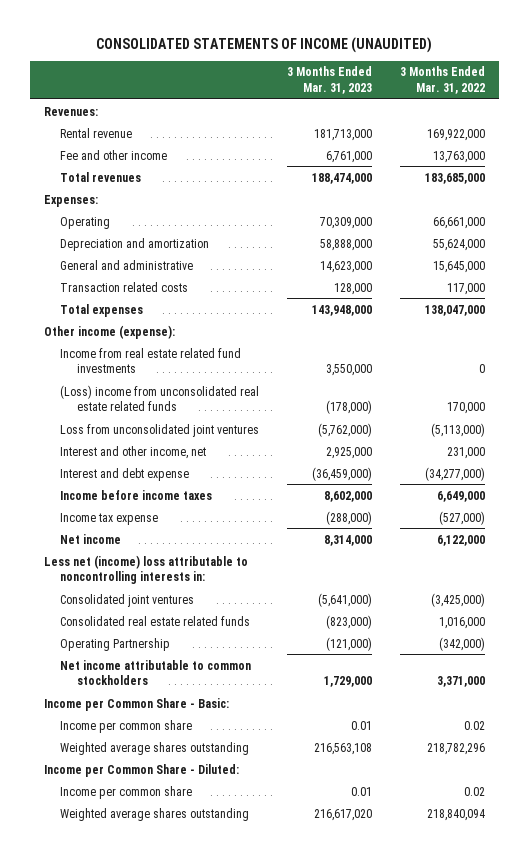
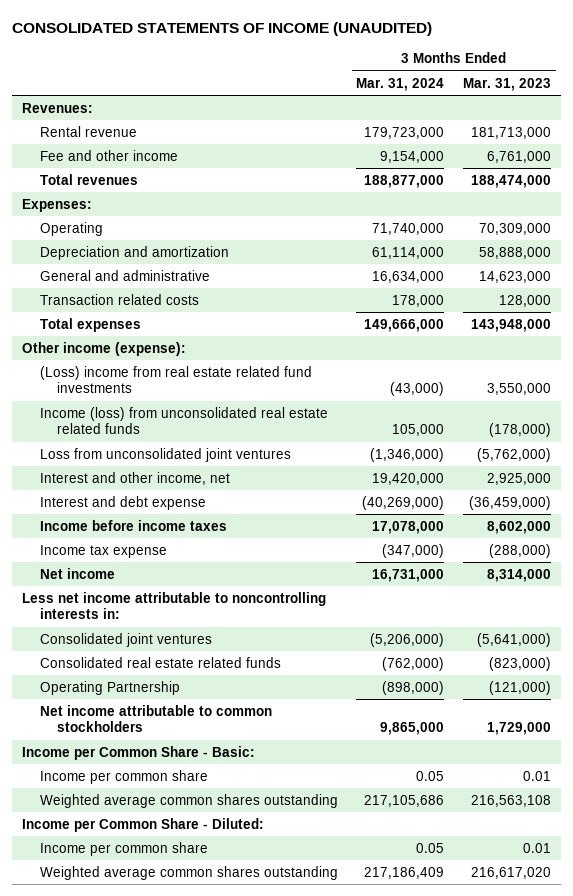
[400,66,486,94] 3 Months Ended Mar. 31, 2022 -> none
none -> [356,77,445,91] Mar. 31, 2024
[60,347,242,373] Income from real estate related fund investments -> [39,365,312,394] (Loss) income from real estate related fund investments
[60,384,260,411] (Loss) income from unconsolidated real estate related funds -> [39,406,328,435] Income (loss) from unconsolidated real estate related funds
[43,554,248,584] Less net (income) loss attributable to noncontrolling interests in: -> [21,591,326,620] Less net income attributable to noncontrolling interests in:
[60,741,250,755] Weighted average shares outstanding -> [39,793,338,808] Weighted average common shares outstanding
[60,807,250,821] Weighted average shares outstanding -> [39,865,338,880] Weighted average common shares outstanding

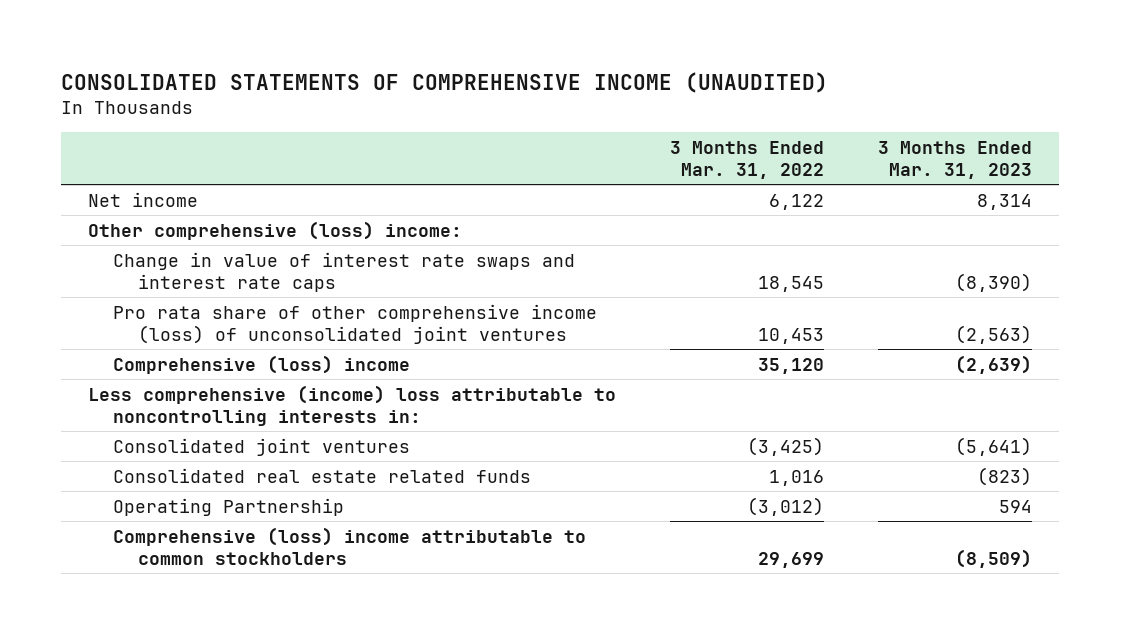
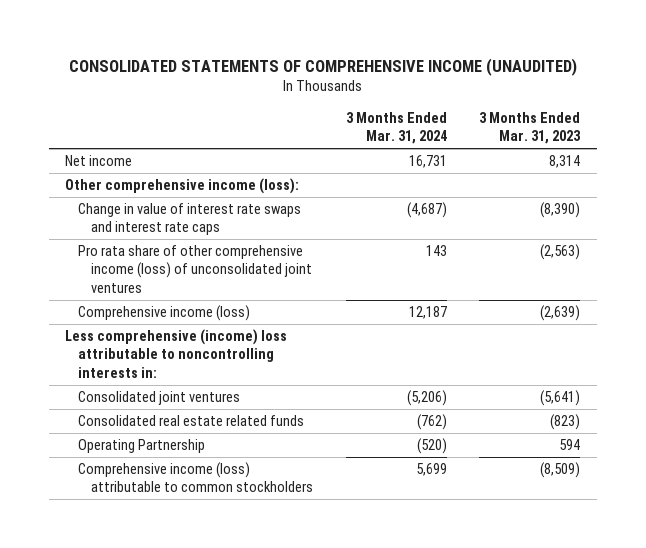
[670,140,825,179] 3 Months Ended Mar. 31, 2022 -> none
none -> [345,111,447,145] 3 Months Ended Mar. 31, 2024
[88,220,463,240] Other comprehensive (loss) income: -> [65,178,300,195] Other comprehensive income (loss):
[113,354,411,374] Comprehensive (loss) income -> [78,305,251,322] Comprehensive income (loss)
[113,526,587,565] Comprehensive (loss) income attributable to common stockholders -> [78,462,313,493] Comprehensive income (loss) attributable to common stockholders

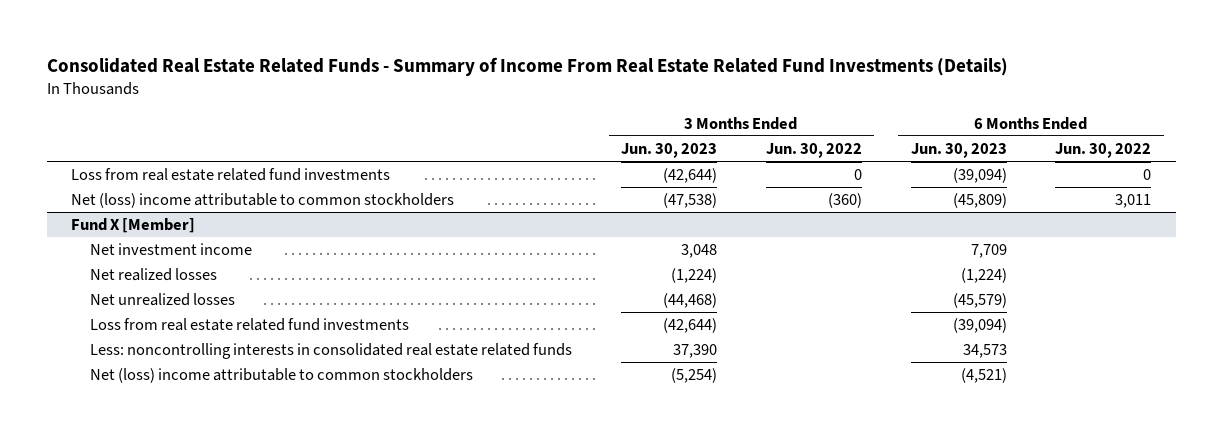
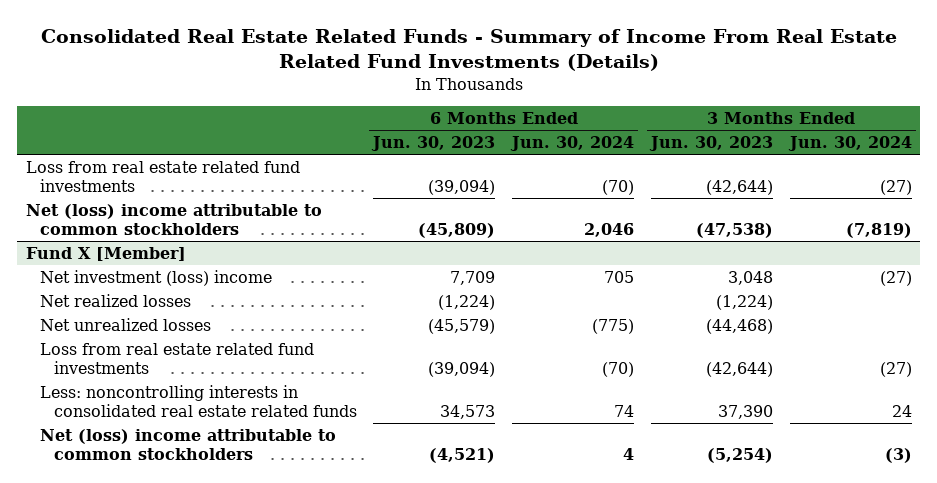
[765,142,862,158] Jun. 30, 2022 -> none
[1055,142,1152,158] Jun. 30, 2022 -> none
none -> [510,136,635,152] Jun. 30, 2024
none -> [787,136,912,152] Jun. 30, 2024
[90,242,253,255] Net investment income -> [39,270,272,287] Net investment (loss) income

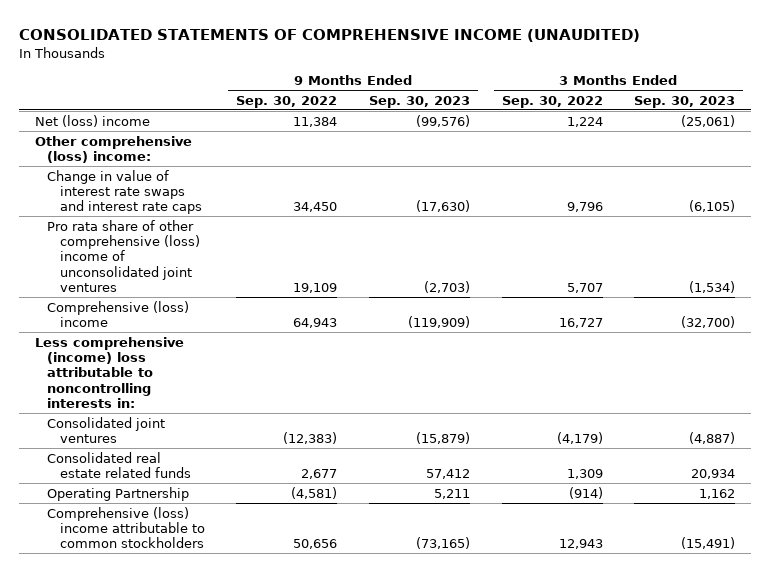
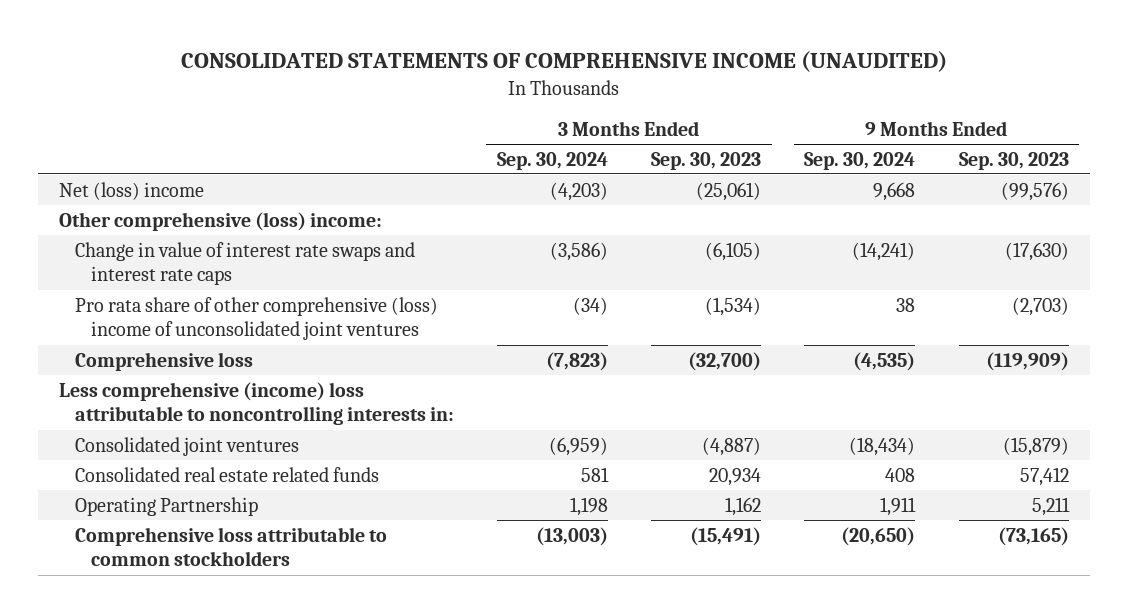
[236,95,338,108] Sep. 30, 2022 -> none
[501,95,603,108] Sep. 30, 2022 -> none
none -> [497,151,609,170] Sep. 30, 2024
none -> [804,151,916,170] Sep. 30, 2024
[47,300,190,327] Comprehensive (loss) income -> [75,351,254,371] Comprehensive loss
[47,506,205,549] Comprehensive (loss) income attributable to common stockholders -> [75,526,388,567] Comprehensive loss attributable to common stockholders

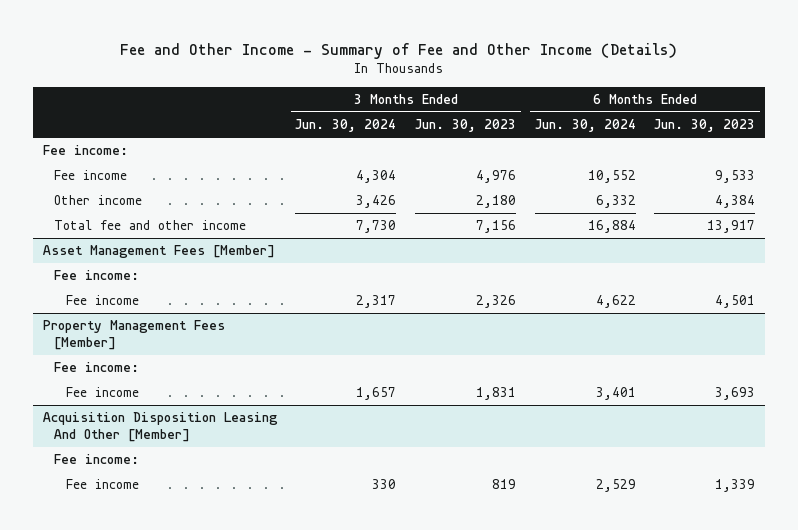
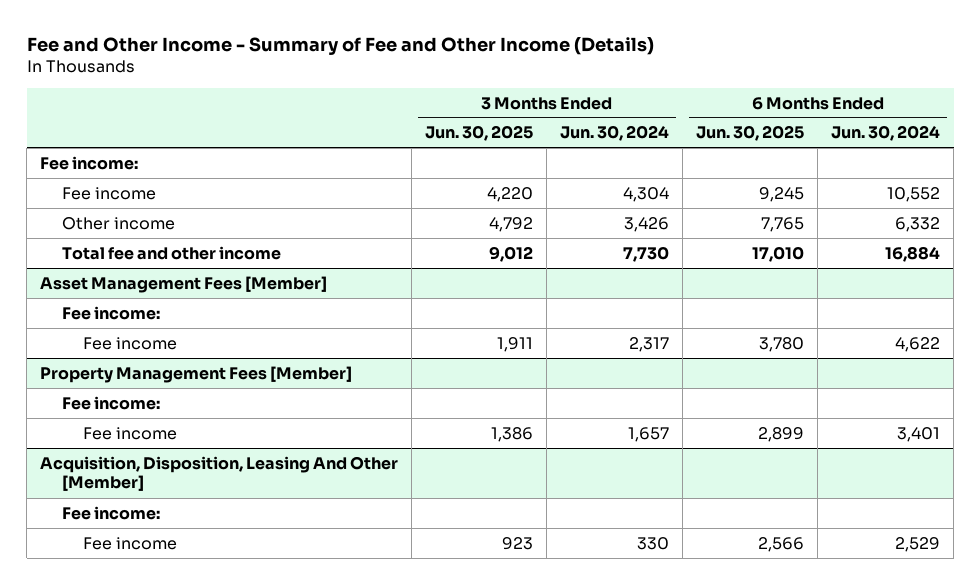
[415,119,517,133] Jun. 30, 2023 -> none
[654,119,756,133] Jun. 30, 2023 -> none
none -> [425,125,534,142] Jun. 30, 2025
none -> [696,125,805,142] Jun. 30, 2025
[42,412,278,443] Acquisition Disposition Leasing And Other [Member] -> [40,455,399,492] Acquisition, Disposition, Leasing And Other [Member]

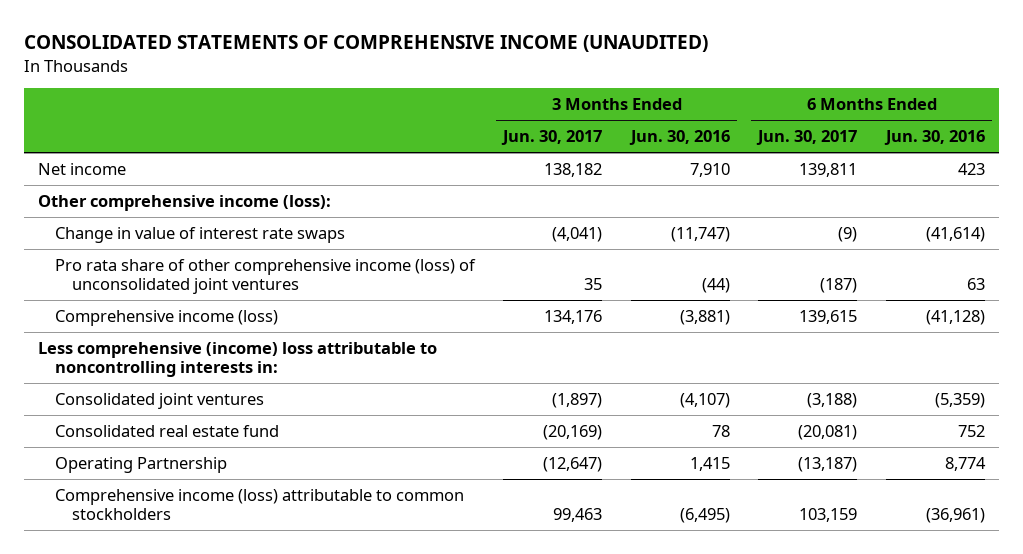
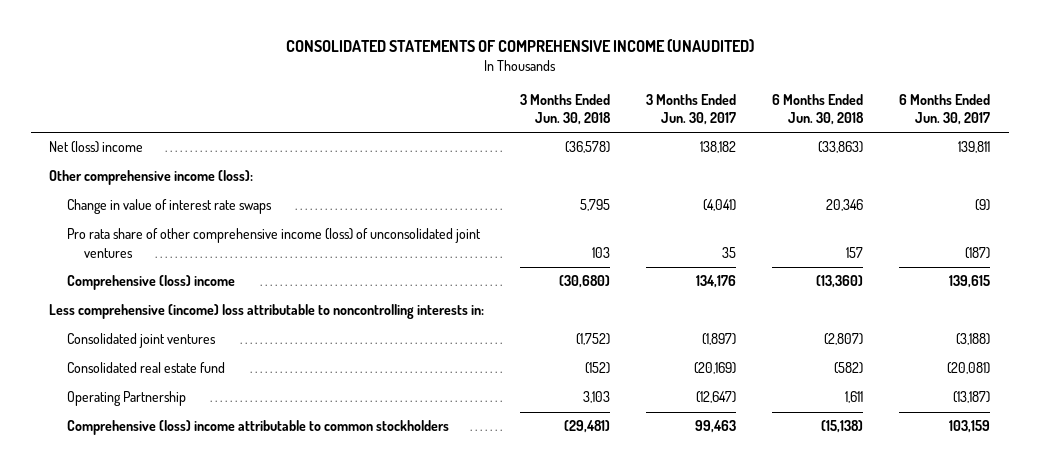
[628,130,730,146] Jun. 30, 2016 -> none
[883,130,985,146] Jun. 30, 2016 -> none
none -> [519,93,611,125] 3 Months Ended Jun. 30, 2018
none -> [772,93,865,125] 6 Months Ended Jun. 30, 2018
[38,162,127,175] Net income -> [48,141,143,154] Net (loss) income
[54,309,278,326] Comprehensive income (loss) -> [66,275,235,291] Comprehensive (loss) income
[54,488,464,521] Comprehensive income (loss) attributable to common stockholders -> [66,420,449,436] Comprehensive (loss) income attributable to common stockholders

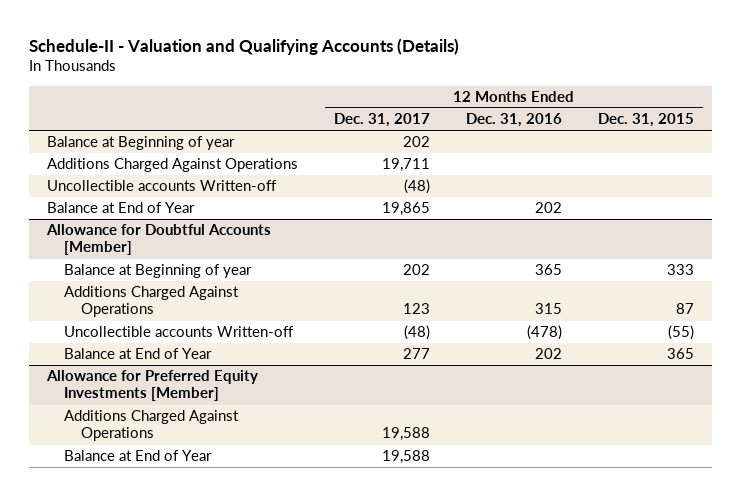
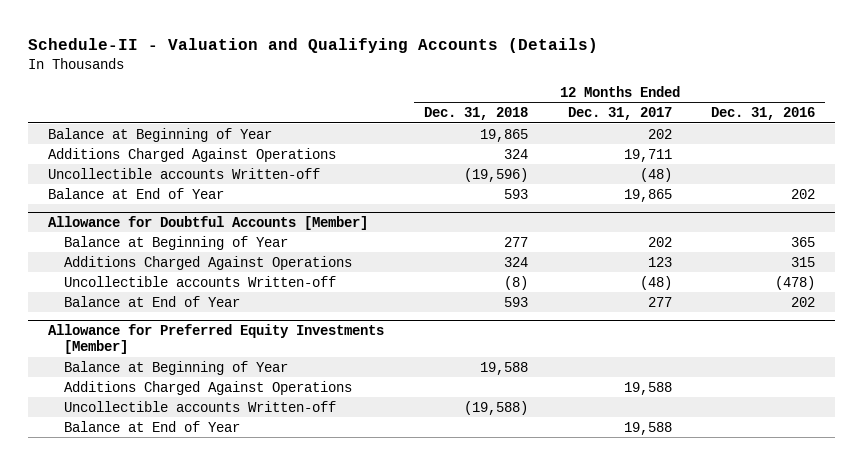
[598,113,695,128] Dec. 31, 2015 -> none
none -> [423,107,528,121] Dec. 31, 2018
[47,136,236,151] Balance at Beginning of year -> [48,127,273,142] Balance at Beginning of Year
[64,264,253,279] Balance at Beginning of year -> [64,235,289,250] Balance at Beginning of Year
none -> [64,360,289,375] Balance at Beginning of Year
none -> [64,400,337,412] Uncollectible accounts Written-off

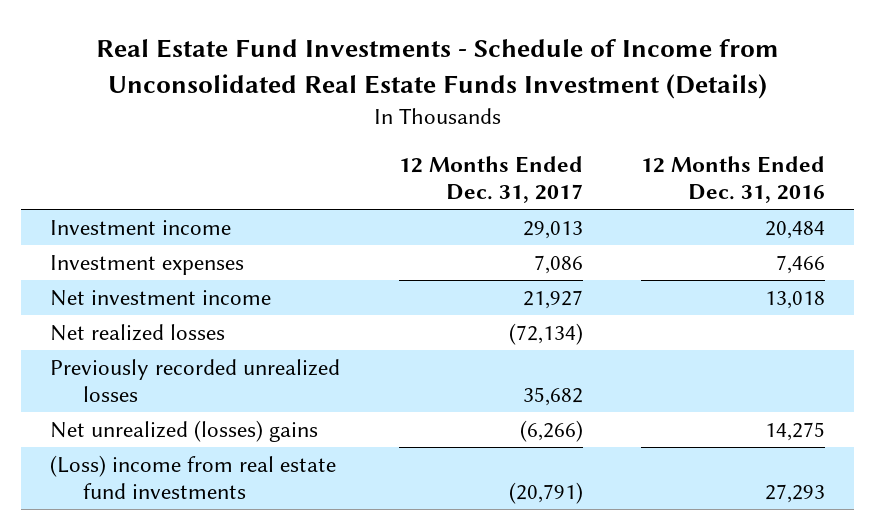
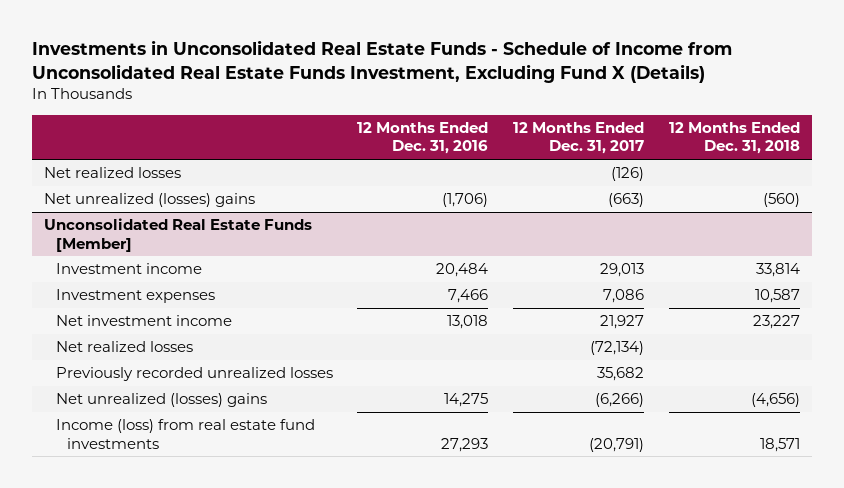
[95,39,779,99] Real Estate Fund Investments - Schedule of Income from Unconsolidated Real Estate Funds Investment (Details) -> [31,40,732,83] Investments in Unconsolidated Real Estate Funds - Schedule of Income from Unconsolidated Real Estate Funds Investment, Excluding Fund X (Details)
none -> [668,122,800,155] 12 Months Ended Dec. 31, 2018
none -> [44,167,182,179] Net realized losses
none -> [44,193,256,208] Net unrealized (losses) gains
none -> [44,218,313,252] Unconsolidated Real Estate Funds [Member]
[50,454,337,500] (Loss) income from real estate fund investments -> [55,419,315,449] Income (loss) from real estate fund investments

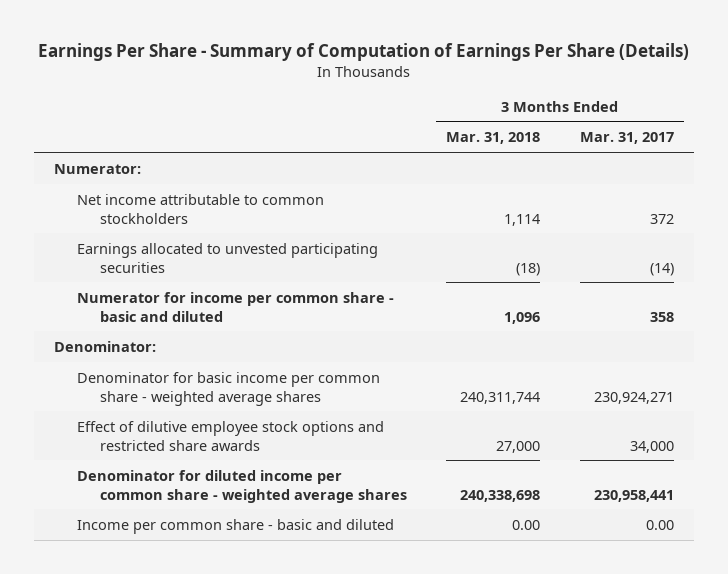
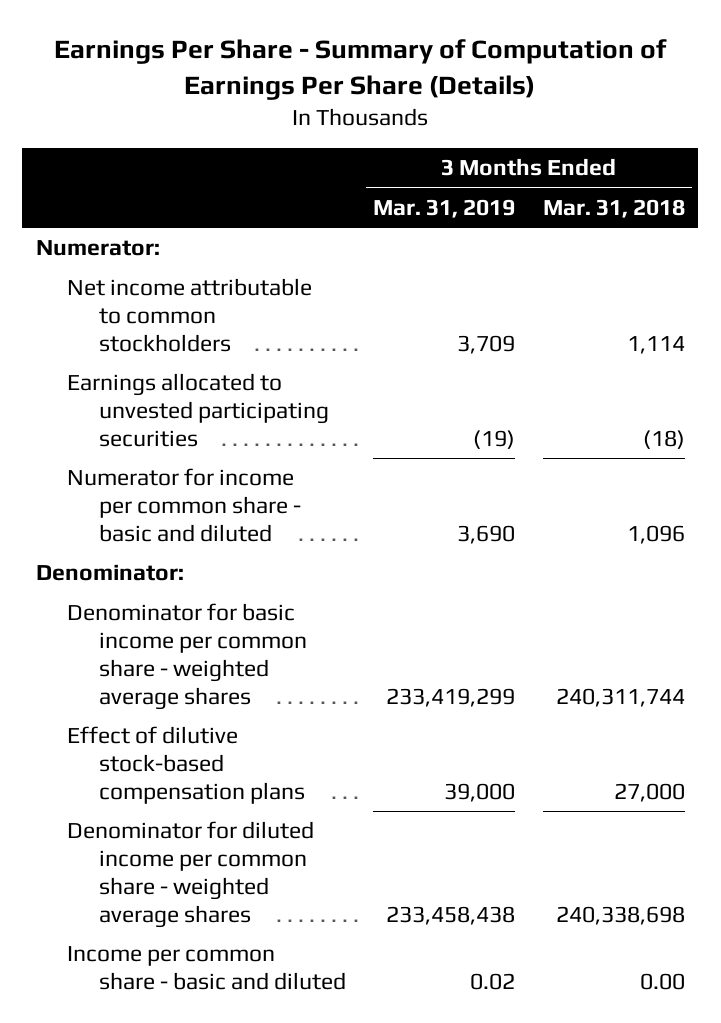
[580,132,675,145] Mar. 31, 2017 -> none
none -> [373,198,516,218] Mar. 31, 2019
[76,420,384,451] Effect of dilutive employee stock options and restricted share awards -> [67,726,305,804] Effect of dilutive stock-based compensation plans

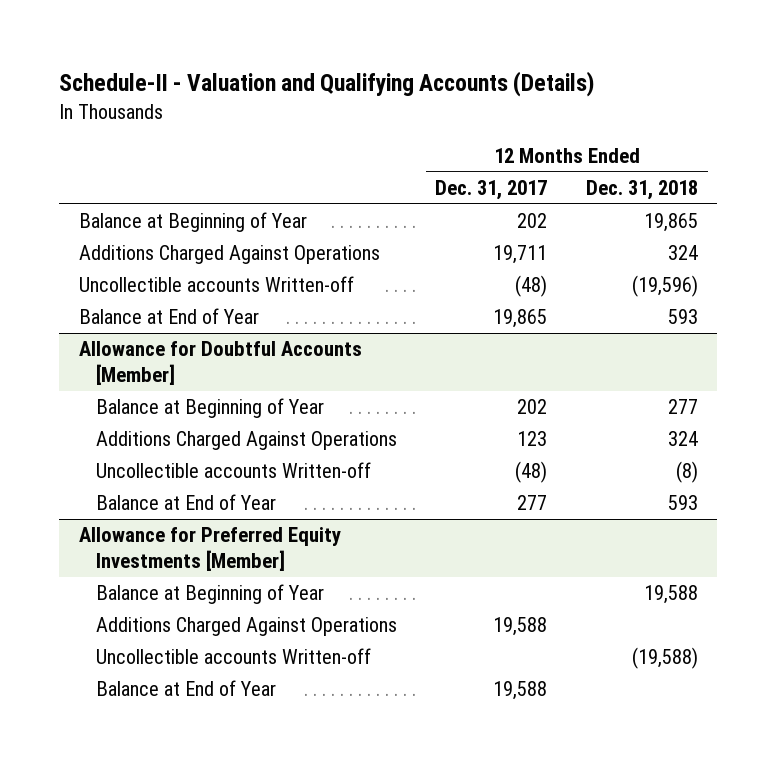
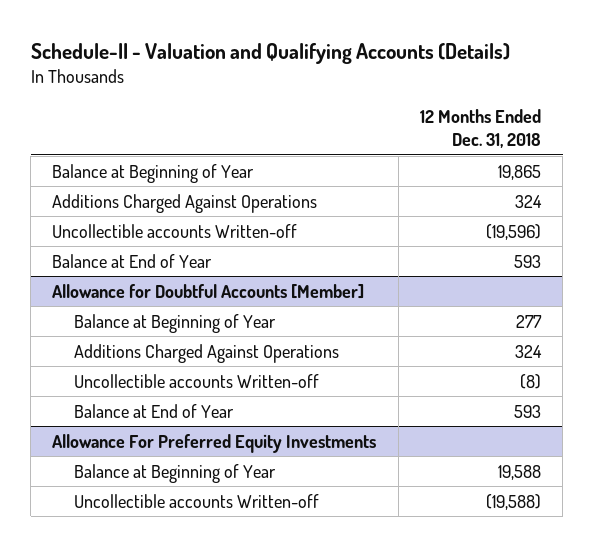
[435,179,548,200] Dec. 31, 2017 -> none
[78,527,341,571] Allowance for Preferred Equity Investments [Member] -> [52,433,377,453] Allowance For Preferred Equity Investments
[95,617,397,637] Additions Charged Against Operations -> none
[95,680,276,697] Balance at End of Year -> none

